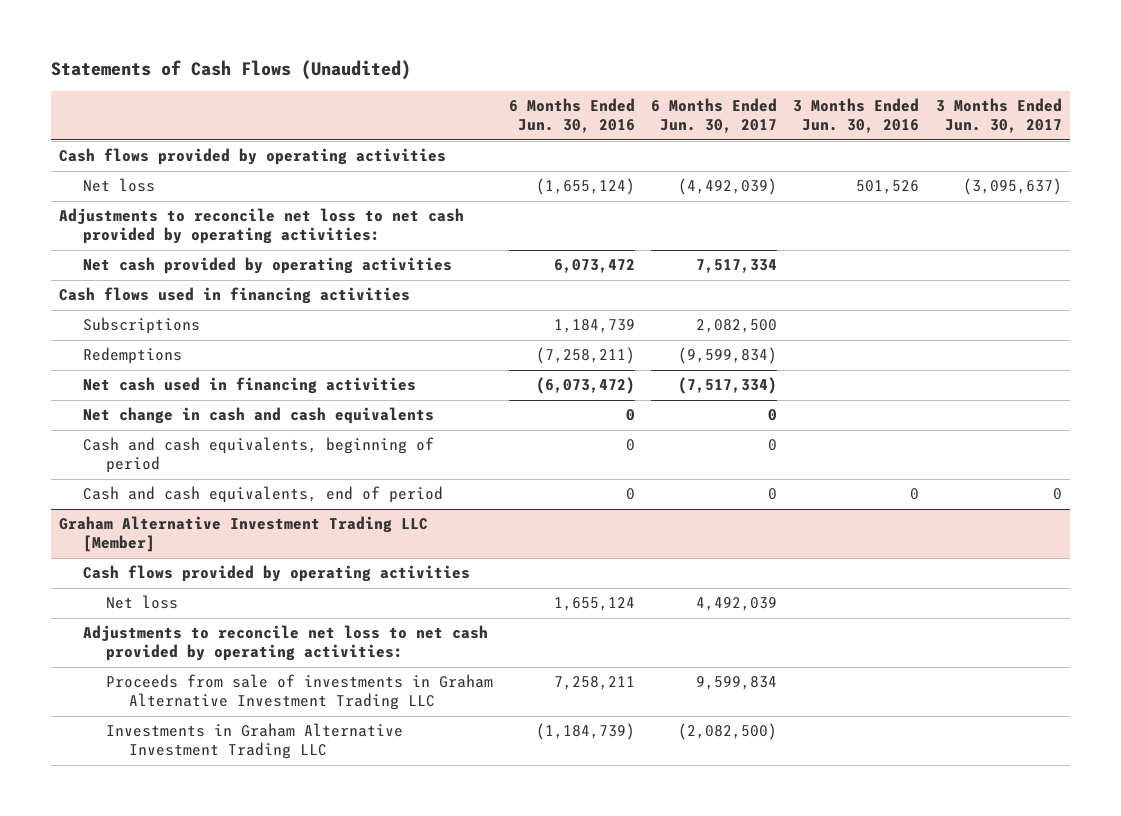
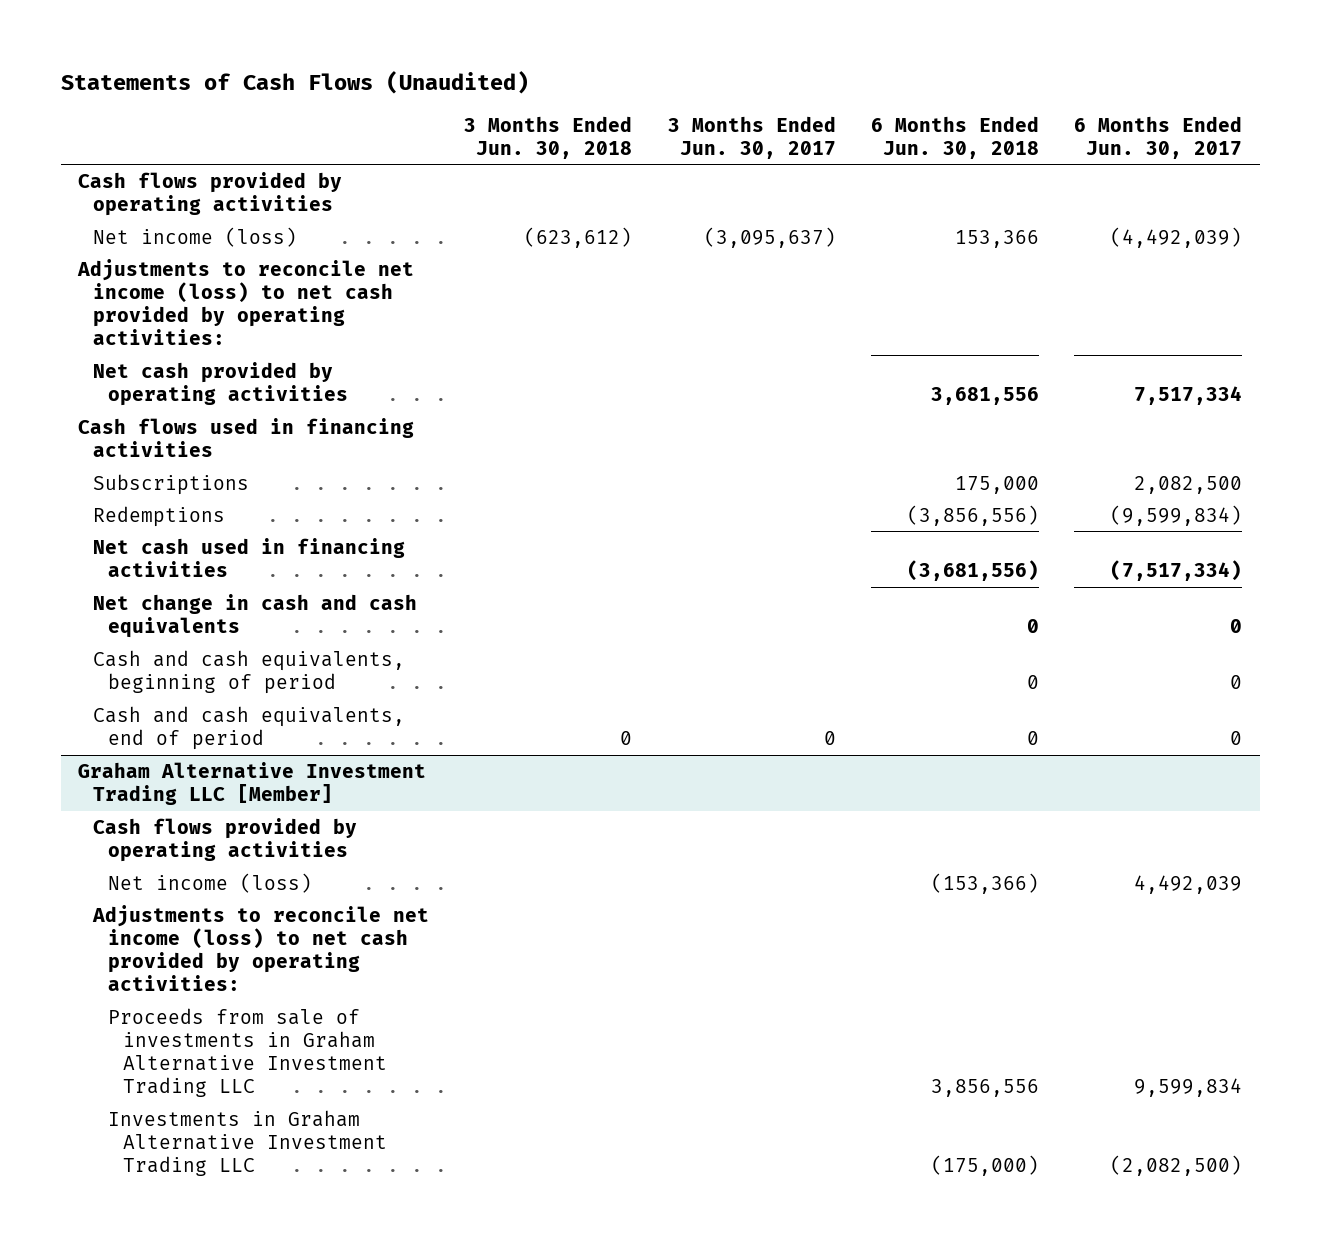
[508,98,635,134] 6 Months Ended Jun. 30, 2016 -> none
[793,98,920,134] 3 Months Ended Jun. 30, 2016 -> none
none -> [464,115,633,159] 3 Months Ended Jun. 30, 2018
none -> [870,115,1039,159] 6 Months Ended Jun. 30, 2018
[82,178,155,193] Net loss -> [93,226,298,247] Net income (loss)
[59,208,465,245] Adjustments to reconcile net loss to net cash provided by operating activities: -> [77,258,415,346] Adjustments to reconcile net income (loss) to net cash provided by operating activities:
[105,595,178,610] Net loss -> [107,872,312,893] Net income (loss)
[82,625,488,662] Adjustments to reconcile net loss to net cash provided by operating activities: -> [92,904,430,992] Adjustments to reconcile net income (loss) to net cash provided by operating activities:

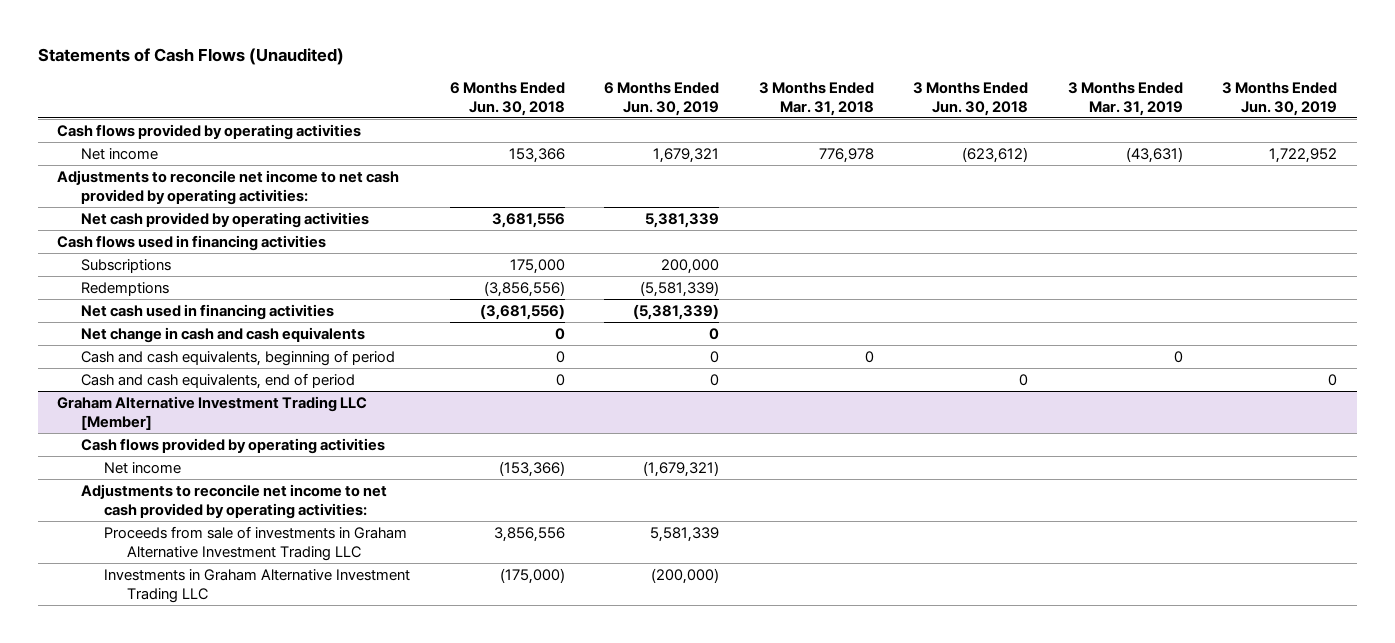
[667,115,836,159] 3 Months Ended Jun. 30, 2017 -> none
[1074,115,1243,159] 6 Months Ended Jun. 30, 2017 -> none
none -> [604,81,720,116] 6 Months Ended Jun. 30, 2019
none -> [758,81,874,116] 3 Months Ended Mar. 31, 2018
none -> [1067,81,1183,116] 3 Months Ended Mar. 31, 2019
none -> [1222,81,1338,116] 3 Months Ended Jun. 30, 2019
[93,226,298,247] Net income (loss) -> [80,147,158,160] Net income
[77,258,415,346] Adjustments to reconcile net income (loss) to net cash provided by operating activities: -> [57,169,400,206] Adjustments to reconcile net income to net cash provided by operating activities:
[107,872,312,893] Net income (loss) -> [104,461,182,474] Net income
[92,904,430,992] Adjustments to reconcile net income (loss) to net cash provided by operating activities: -> [80,483,387,520] Adjustments to reconcile net income to net cash provided by operating activities:

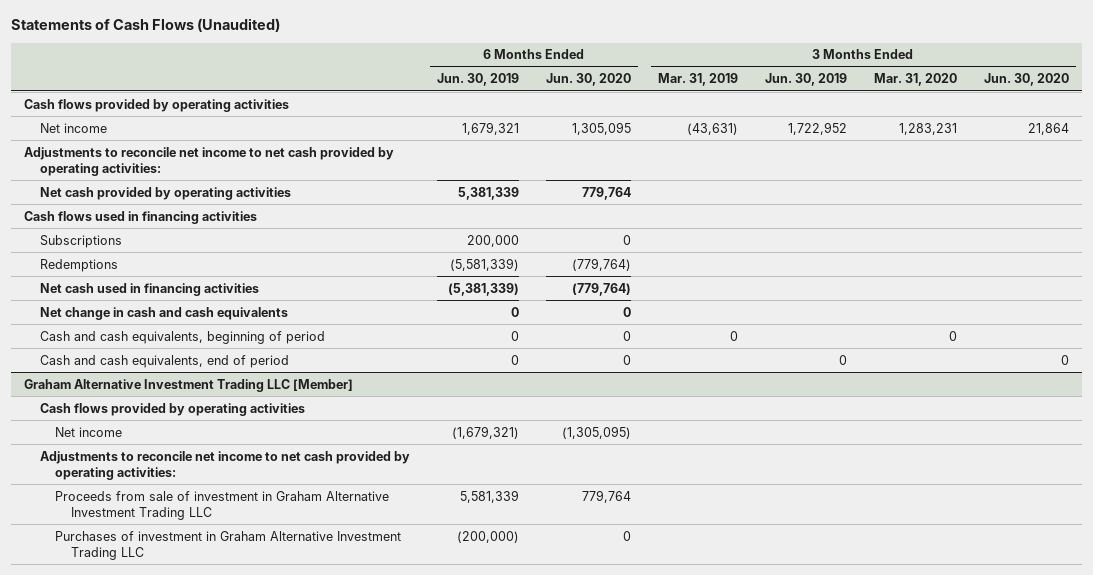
[449,81,565,116] 6 Months Ended Jun. 30, 2018 -> none
[758,81,874,116] 3 Months Ended Mar. 31, 2018 -> none
[913,81,1029,116] 3 Months Ended Jun. 30, 2018 -> none
none -> [545,73,631,87] Jun. 30, 2020
none -> [873,73,957,87] Mar. 31, 2020
none -> [983,73,1069,87] Jun. 30, 2020
[104,525,408,562] Proceeds from sale of investments in Graham Alternative Investment Trading LLC -> [55,490,390,520] Proceeds from sale of investment in Graham Alternative Investment Trading LLC
[104,568,411,604] Investments in Graham Alternative Investment Trading LLC -> [55,530,402,560] Purchases of investment in Graham Alternative Investment Trading LLC

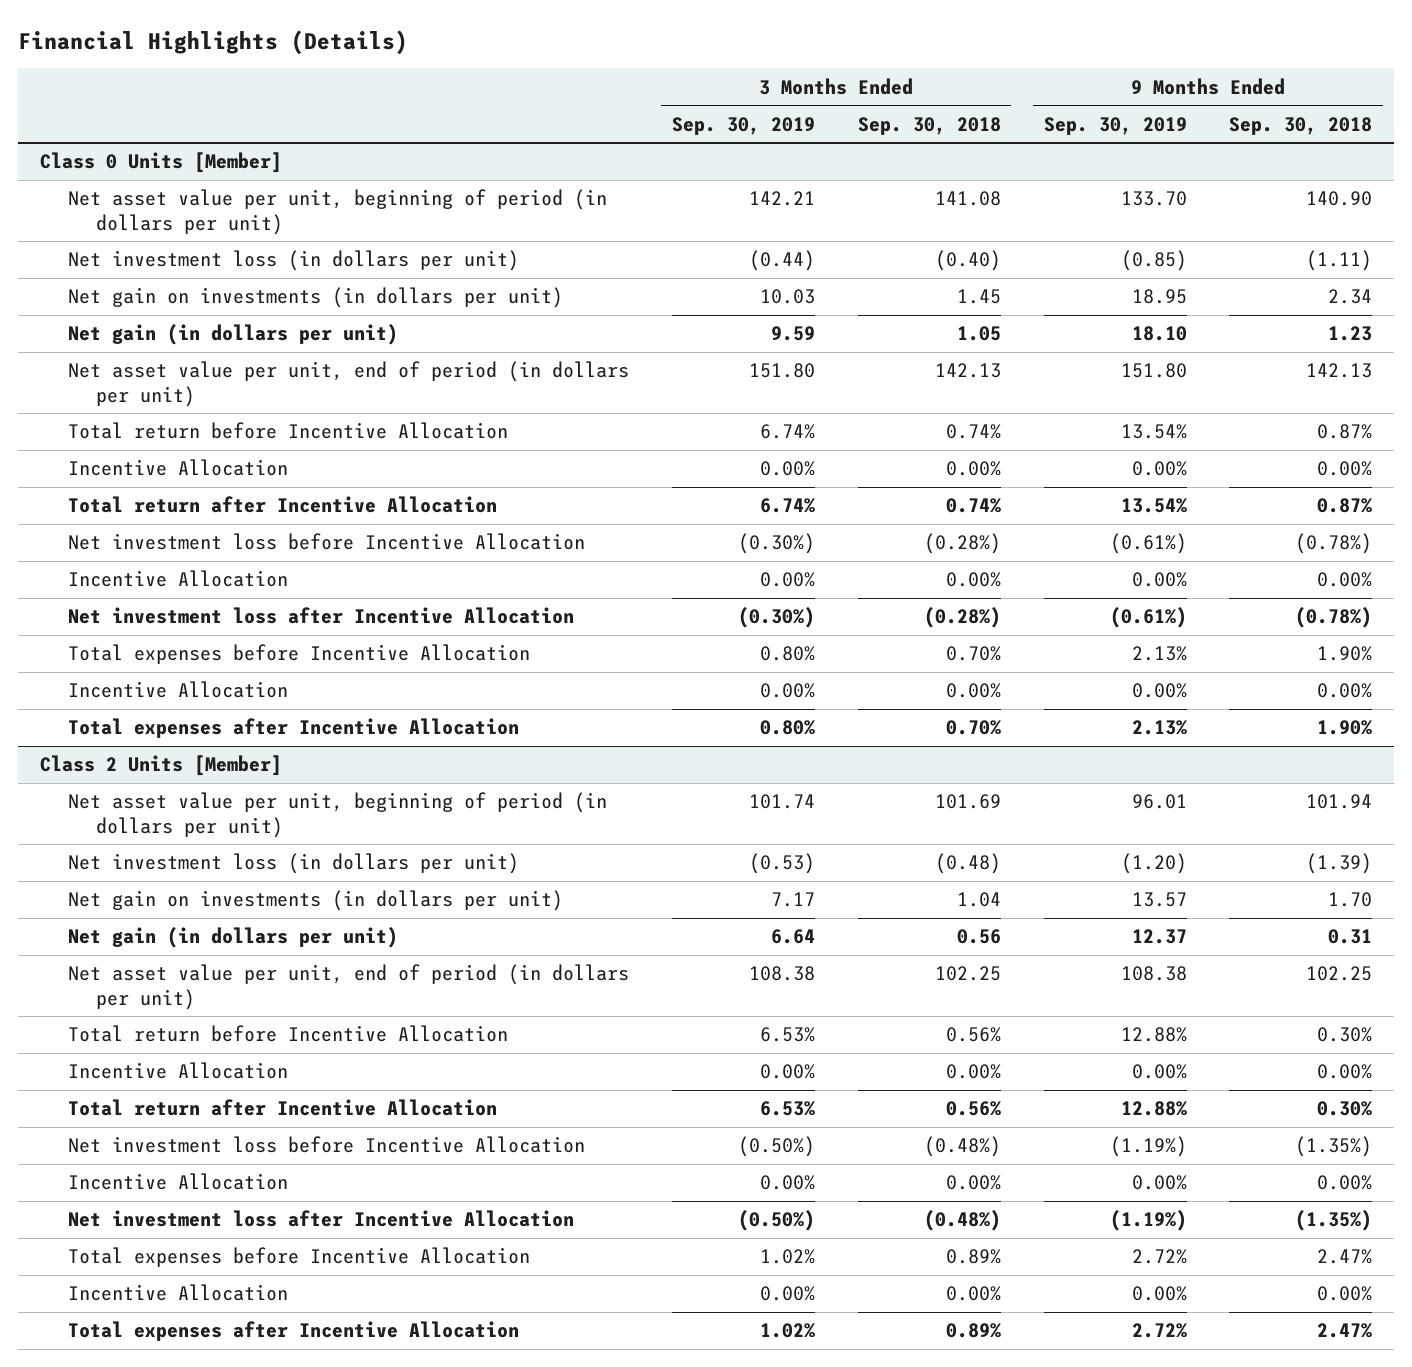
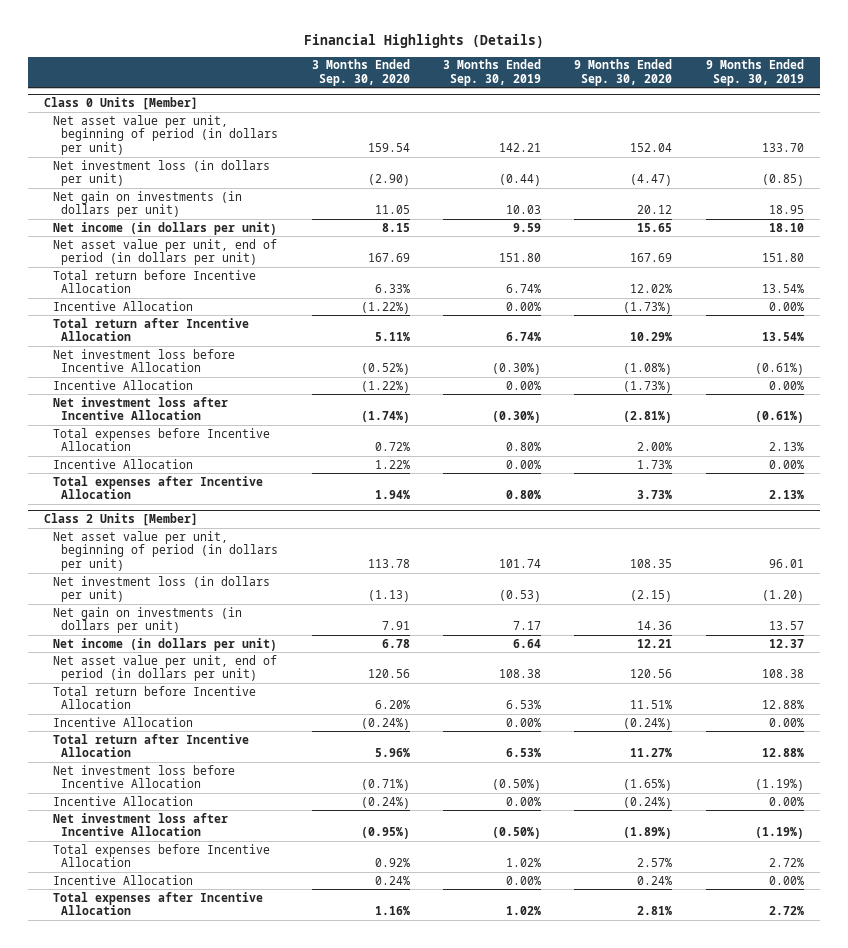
[857,116,1001,135] Sep. 30, 2018 -> none
[1229,116,1373,135] Sep. 30, 2018 -> none
none -> [311,59,410,86] 3 Months Ended Sep. 30, 2020
none -> [574,59,673,86] 9 Months Ended Sep. 30, 2020
[67,324,398,346] Net gain (in dollars per unit) -> [52,221,277,235] Net income (in dollars per unit)
[67,927,398,949] Net gain (in dollars per unit) -> [52,637,277,651] Net income (in dollars per unit)

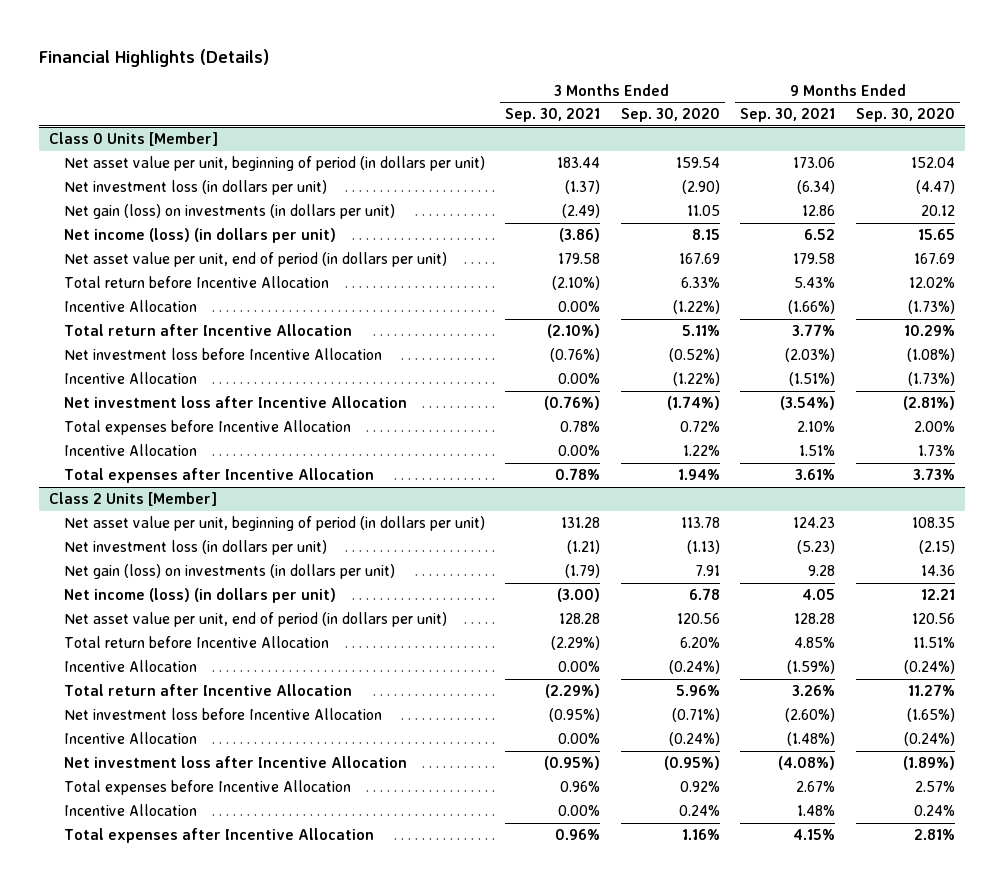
[442,59,541,86] 3 Months Ended Sep. 30, 2019 -> none
[705,59,804,86] 9 Months Ended Sep. 30, 2019 -> none
none -> [505,108,601,123] Sep. 30, 2021
none -> [740,108,836,123] Sep. 30, 2021
[52,190,242,218] Net gain on investments (in dollars per unit) -> [63,204,395,220] Net gain (loss) on investments (in dollars per unit)
[52,221,277,235] Net income (in dollars per unit) -> [63,228,336,244] Net income (loss) (in dollars per unit)
[52,606,242,634] Net gain on investments (in dollars per unit) -> [63,564,395,580] Net gain (loss) on investments (in dollars per unit)
[52,637,277,651] Net income (in dollars per unit) -> [63,588,336,604] Net income (loss) (in dollars per unit)

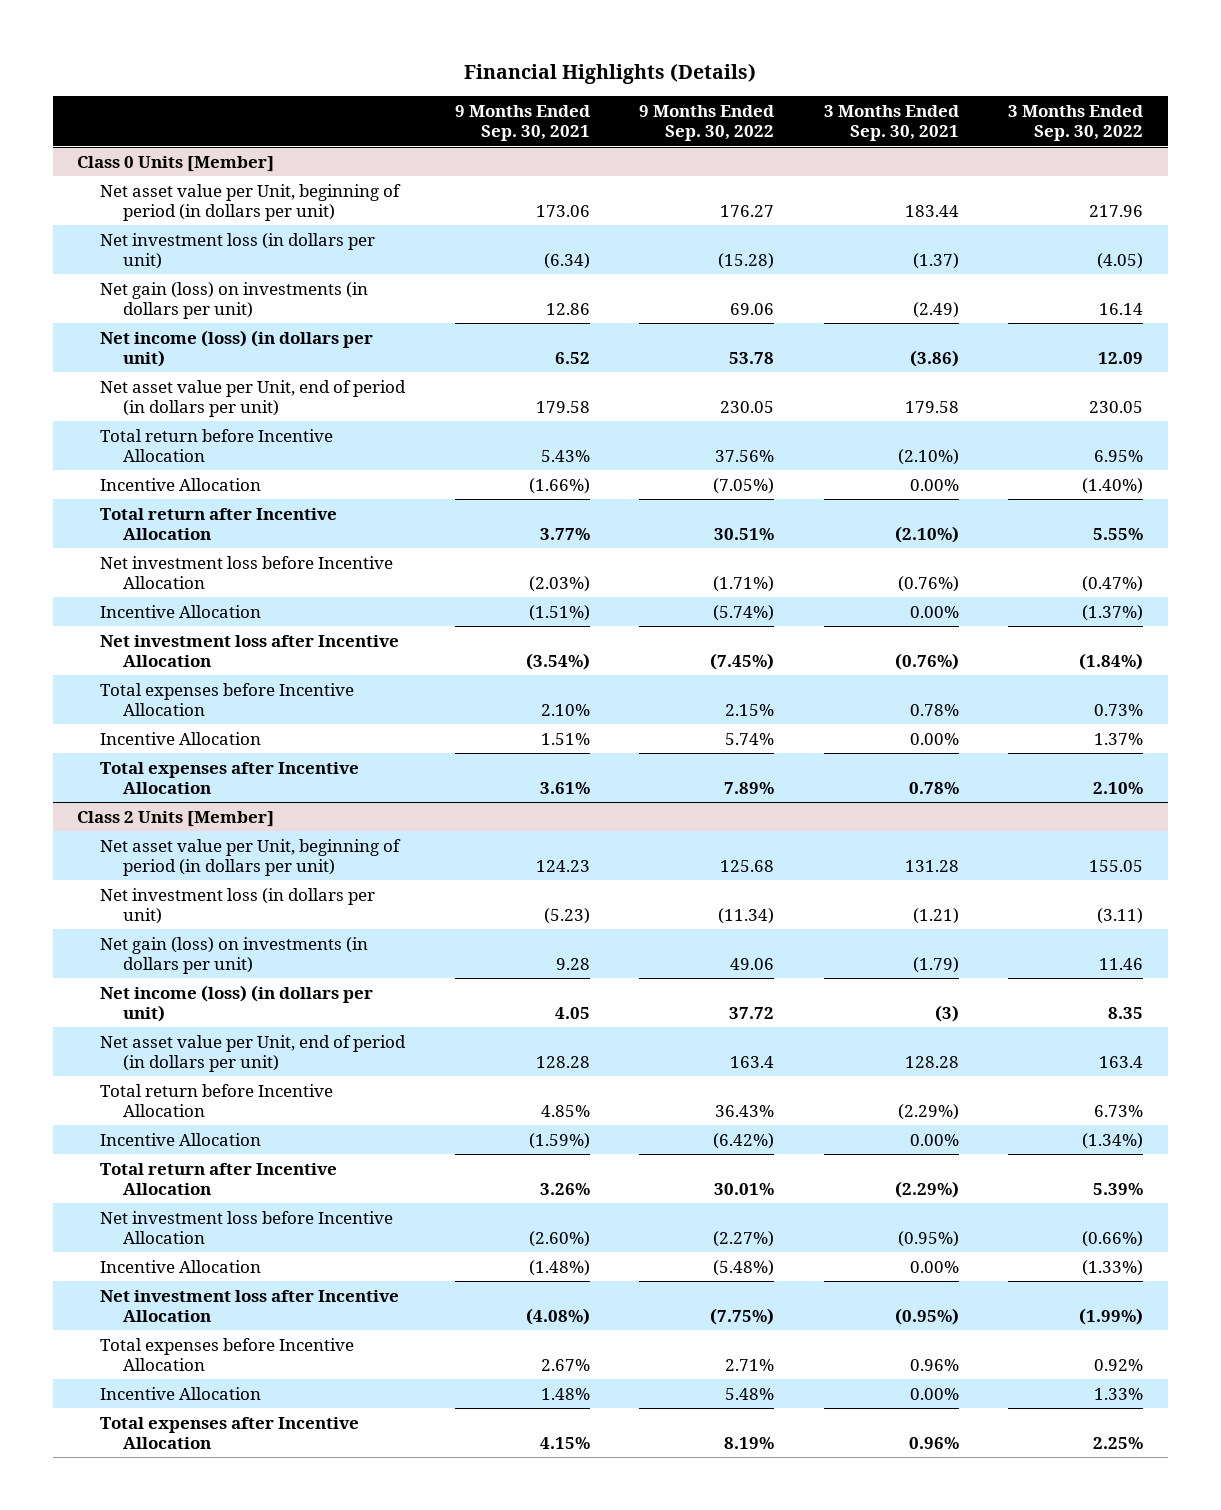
[620,108,720,123] Sep. 30, 2020 -> none
[855,108,955,123] Sep. 30, 2020 -> none
none -> [639,104,775,142] 9 Months Ended Sep. 30, 2022
none -> [1008,104,1144,142] 3 Months Ended Sep. 30, 2022
[63,156,485,172] Net asset value per unit, beginning of period (in dollars per unit) -> [100,183,402,222] Net asset value per Unit, beginning of period (in dollars per unit)
[63,252,447,268] Net asset value per unit, end of period (in dollars per unit) -> [100,379,407,418] Net asset value per Unit, end of period (in dollars per unit)
[63,516,485,532] Net asset value per unit, beginning of period (in dollars per unit) -> [100,838,402,877] Net asset value per Unit, beginning of period (in dollars per unit)
[557,588,601,603] (3.00) -> [934,1005,959,1023] (3)
[63,612,447,628] Net asset value per unit, end of period (in dollars per unit) -> [100,1034,407,1073] Net asset value per Unit, end of period (in dollars per unit)

